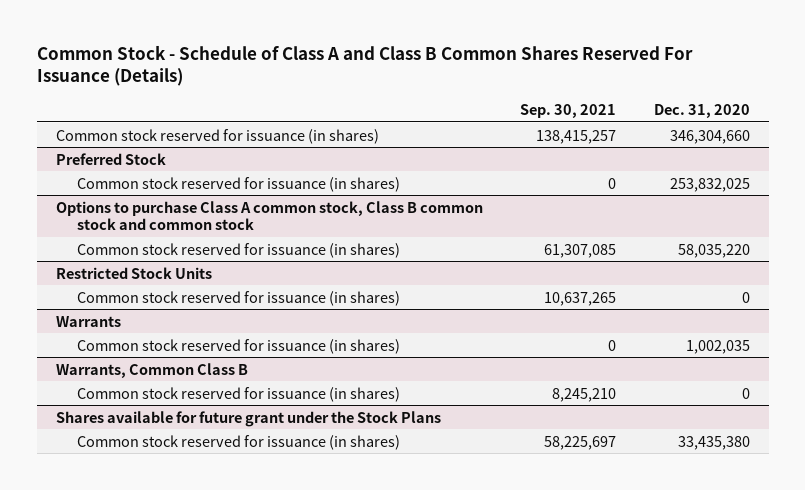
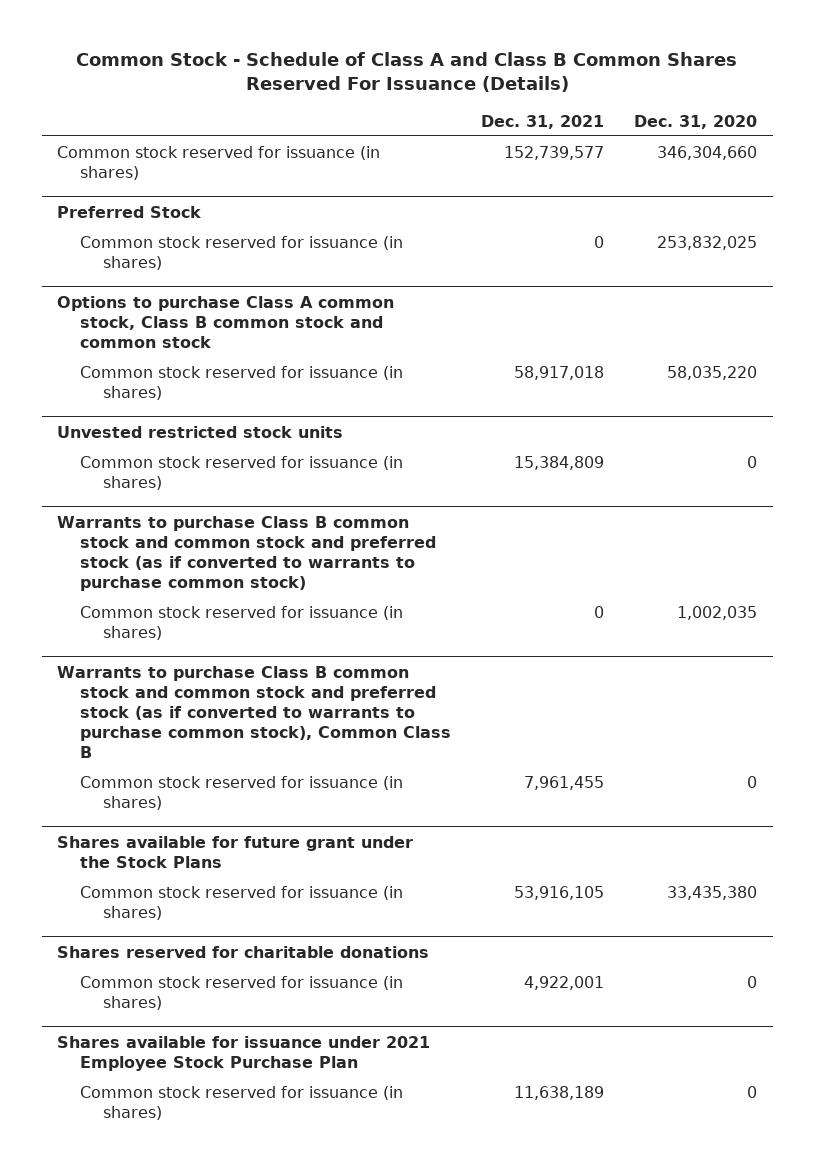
[520,103,617,118] Sep. 30, 2021 -> none
none -> [481,114,605,129] Dec. 31, 2021
[55,266,212,279] Restricted Stock Units -> [57,425,344,438] Unvested restricted stock units
[55,315,121,327] Warrants -> [57,515,437,591] Warrants to purchase Class B common stock and common stock and preferred stock (as if converted to warrants to purchase common stock)
[55,362,248,378] Warrants, Common Class B -> none
none -> [57,665,452,758] Warrants to purchase Class B common stock and common stock and preferred stock (as if converted to warrants to purchase common stock), Common Class B
none -> [57,945,430,958] Shares reserved for charitable donations
none -> [80,975,404,1010] Common stock reserved for issuance (in shares)
none -> [57,1035,431,1071] Shares available for issuance under 2021 Employee Stock Purchase Plan
none -> [80,1085,404,1120] Common stock reserved for issuance (in shares)

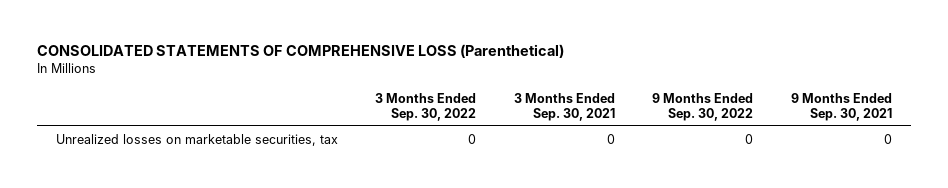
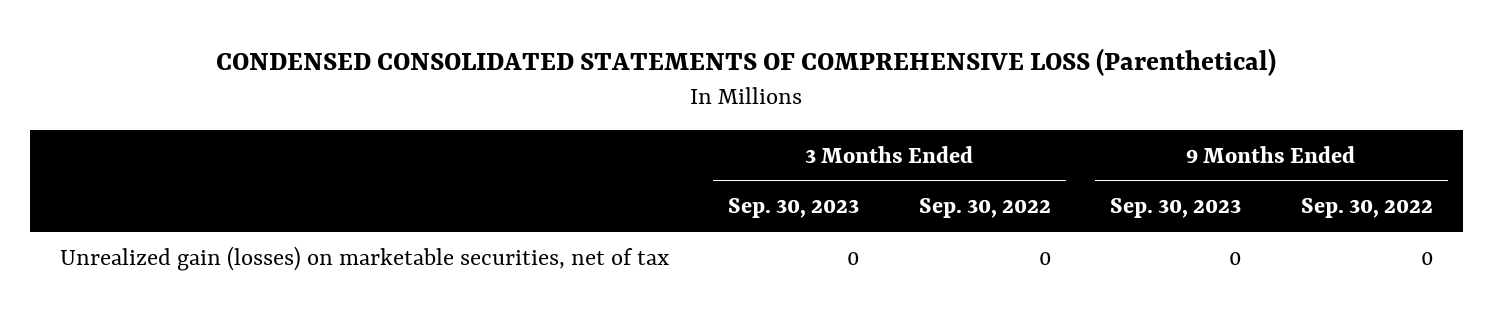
[36,44,564,59] CONSOLIDATED STATEMENTS OF COMPREHENSIVE LOSS (Parenthetical) -> [216,47,1277,76] CONDENSED CONSOLIDATED STATEMENTS OF COMPREHENSIVE LOSS (Parenthetical)
[513,92,615,122] 3 Months Ended Sep. 30, 2021 -> none
[790,92,892,122] 9 Months Ended Sep. 30, 2021 -> none
none -> [728,198,860,219] Sep. 30, 2023
none -> [1110,198,1242,219] Sep. 30, 2023
[55,133,338,146] Unrealized losses on marketable securities, tax -> [59,245,669,271] Unrealized gain (losses) on marketable securities, net of tax

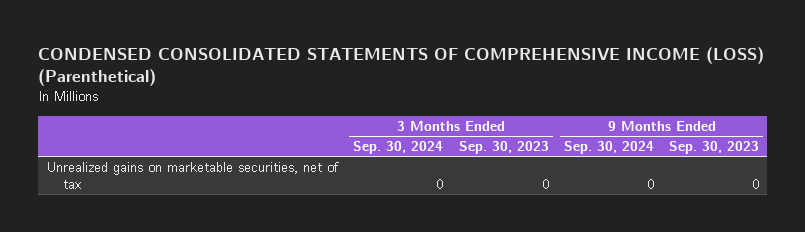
[216,47,1277,76] CONDENSED CONSOLIDATED STATEMENTS OF COMPREHENSIVE LOSS (Parenthetical) -> [38,47,765,87] CONDENSED CONSOLIDATED STATEMENTS OF COMPREHENSIVE INCOME (LOSS) (Parenthetical)
[918,198,1051,219] Sep. 30, 2022 -> none
[1300,198,1433,219] Sep. 30, 2022 -> none
none -> [353,141,444,155] Sep. 30, 2024
none -> [564,141,655,155] Sep. 30, 2024
[59,245,669,271] Unrealized gain (losses) on marketable securities, net of tax -> [45,162,339,190] Unrealized gains on marketable securities, net of tax

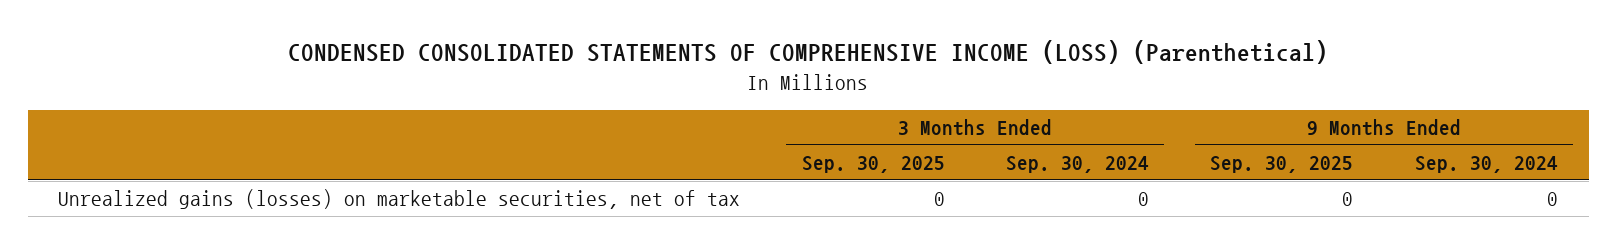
[458,141,549,155] Sep. 30, 2023 -> none
[669,141,760,155] Sep. 30, 2023 -> none
none -> [801,156,945,174] Sep. 30, 2025
none -> [1210,156,1354,174] Sep. 30, 2025
[45,162,339,190] Unrealized gains on marketable securities, net of tax -> [58,189,741,210] Unrealized gains (losses) on marketable securities, net of tax

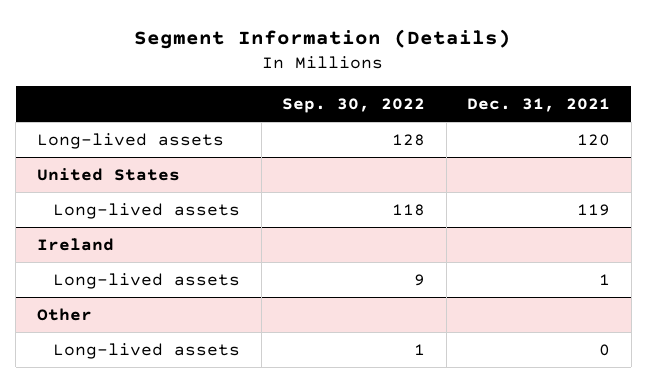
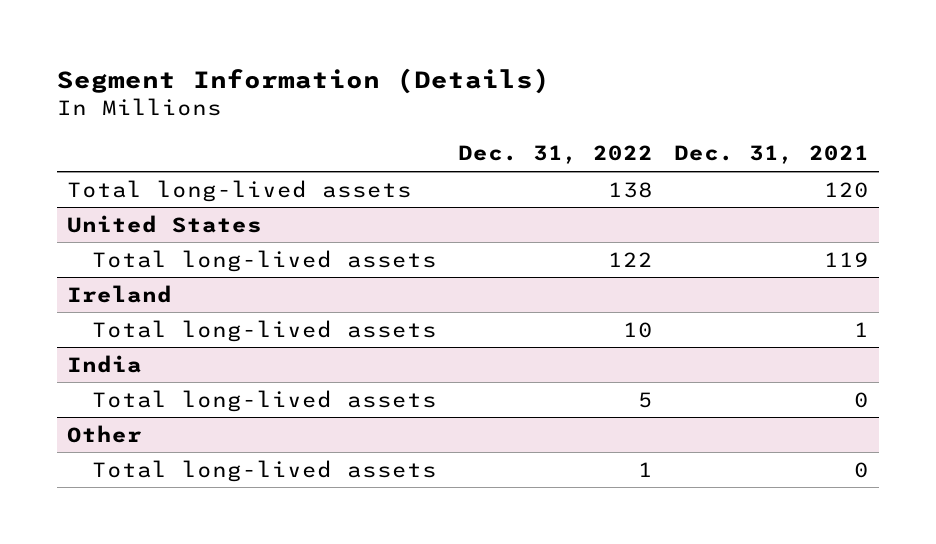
[282,98,426,114] Sep. 30, 2022 -> none
none -> [457,145,653,165] Dec. 31, 2022
[36,132,224,149] Long-lived assets -> [67,179,413,202] Total long-lived assets
[53,202,241,219] Long-lived assets -> [91,249,437,272] Total long-lived assets
[53,272,241,289] Long-lived assets -> [91,319,437,342] Total long-lived assets
none -> [67,354,143,373] India
none -> [91,389,437,412] Total long-lived assets
[53,342,241,359] Long-lived assets -> [91,459,437,482] Total long-lived assets

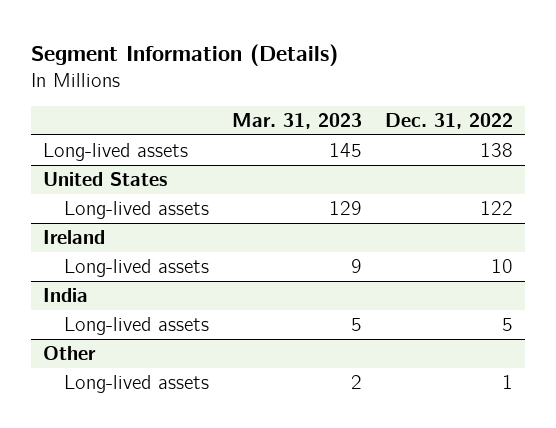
[673,145,869,165] Dec. 31, 2021 -> none
none -> [232,113,363,130] Mar. 31, 2023
[67,179,413,202] Total long-lived assets -> [42,142,188,161] Long-lived assets
[91,249,437,272] Total long-lived assets -> [64,200,210,219] Long-lived assets
[91,319,437,342] Total long-lived assets -> [64,258,210,277] Long-lived assets
[91,389,437,412] Total long-lived assets -> [64,316,210,335] Long-lived assets
[91,459,437,482] Total long-lived assets -> [64,374,210,393] Long-lived assets

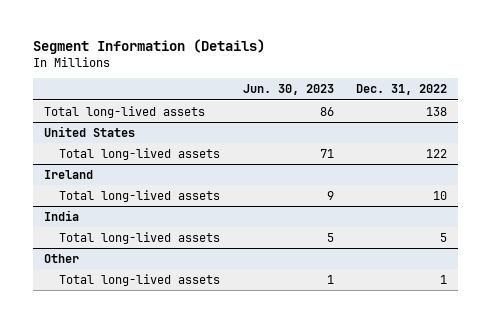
[232,113,363,130] Mar. 31, 2023 -> none
none -> [242,84,334,96] Jun. 30, 2023
[42,142,188,161] Long-lived assets -> [43,105,205,118] Total long-lived assets
[64,200,210,219] Long-lived assets -> [59,147,221,160] Total long-lived assets
[64,258,210,277] Long-lived assets -> [59,189,221,202] Total long-lived assets
[64,316,210,335] Long-lived assets -> [59,231,221,244] Total long-lived assets
[64,374,210,393] Long-lived assets -> [59,273,221,286] Total long-lived assets

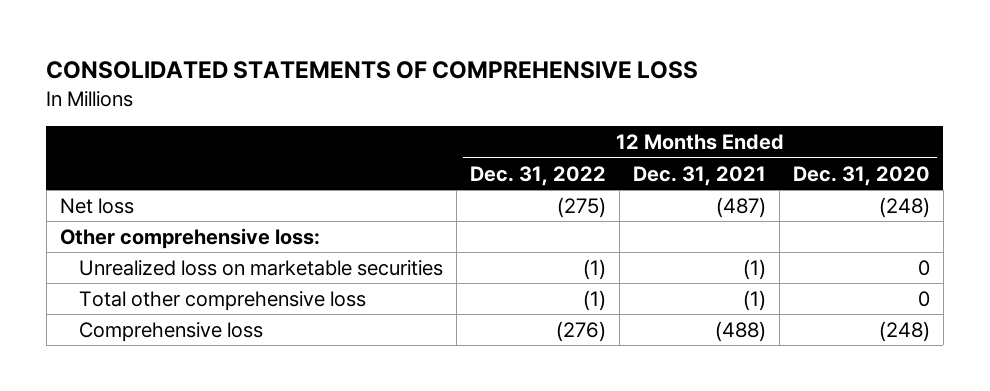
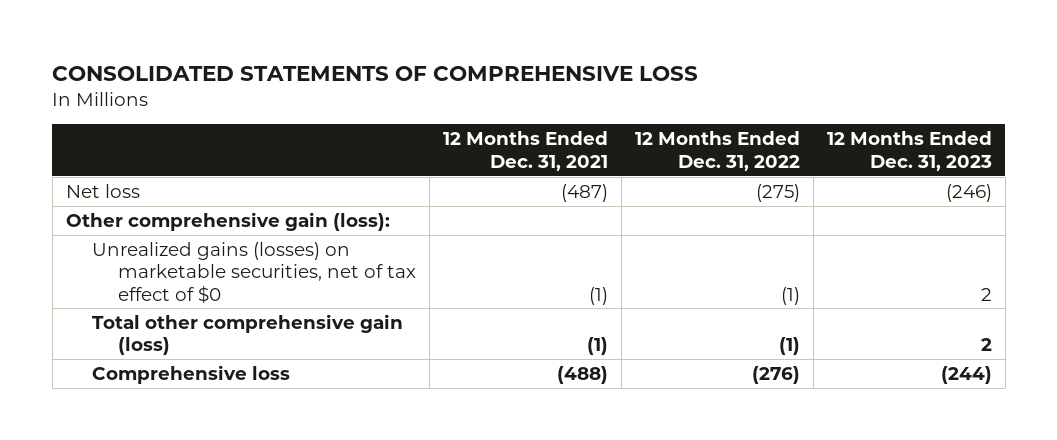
[792,165,930,186] Dec. 31, 2020 -> none
none -> [826,131,992,171] 12 Months Ended Dec. 31, 2023
[59,228,320,250] Other comprehensive loss: -> [65,211,390,231] Other comprehensive gain (loss):
[79,260,444,277] Unrealized loss on marketable securities -> [91,241,417,303] Unrealized gains (losses) on marketable securities, net of tax effect of $0
[79,291,367,312] Total other comprehensive loss -> [91,313,403,356] Total other comprehensive gain (loss)

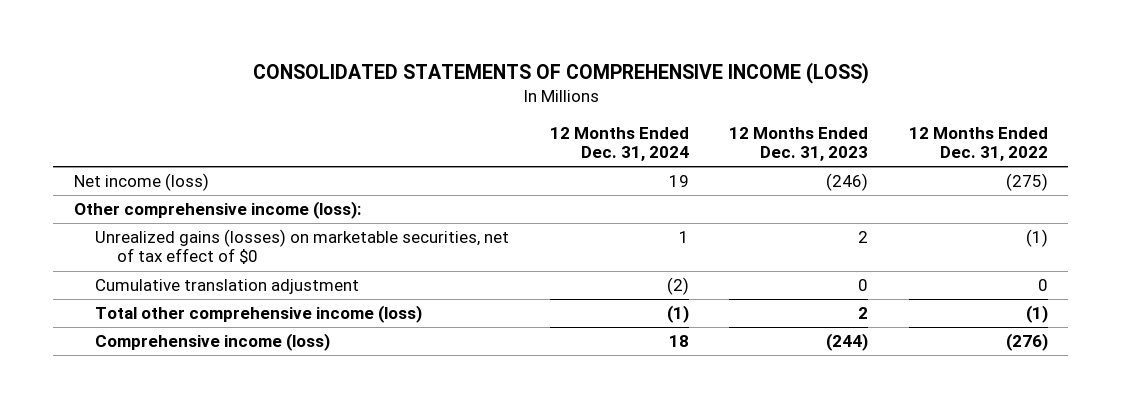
[52,66,699,82] CONSOLIDATED STATEMENTS OF COMPREHENSIVE LOSS -> [252,62,869,85] CONSOLIDATED STATEMENTS OF COMPREHENSIVE INCOME (LOSS)
[442,131,608,171] 12 Months Ended Dec. 31, 2021 -> none
none -> [549,126,689,162] 12 Months Ended Dec. 31, 2024
[65,183,140,198] Net loss -> [73,173,209,192] Net income (loss)
[65,211,390,231] Other comprehensive gain (loss): -> [73,201,361,220] Other comprehensive income (loss):
none -> [95,279,360,295] Cumulative translation adjustment
[91,313,403,356] Total other comprehensive gain (loss) -> [95,305,423,324] Total other comprehensive income (loss)
[91,364,290,384] Comprehensive loss -> [95,333,331,352] Comprehensive income (loss)

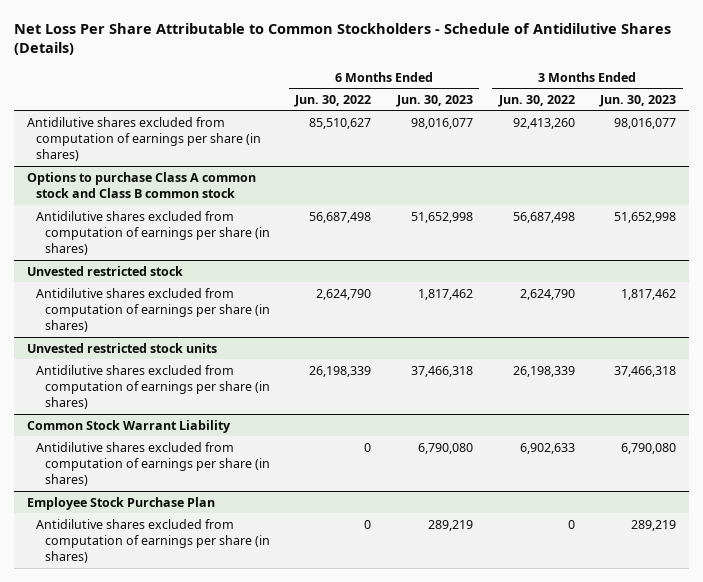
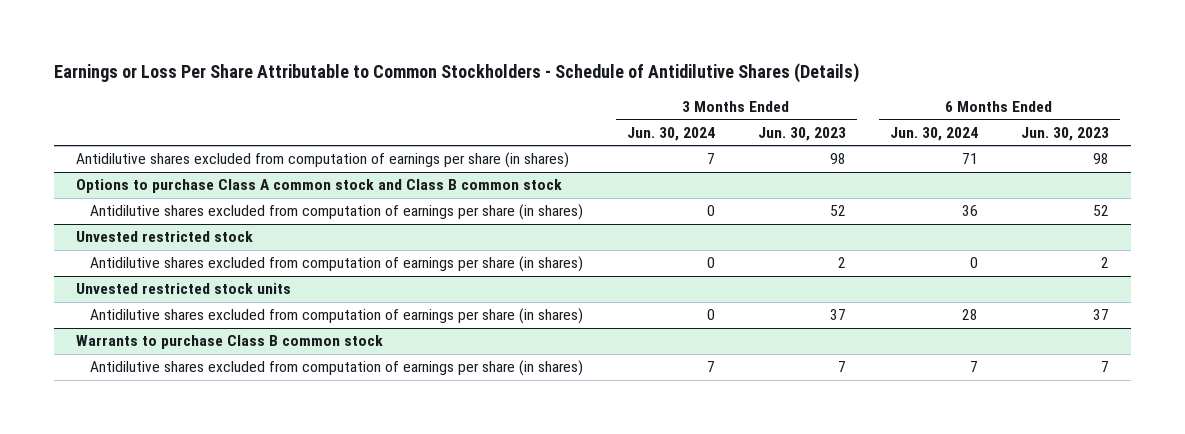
[13,22,671,56] Net Loss Per Share Attributable to Common Stockholders - Schedule of Antidilutive Shares (Details) -> [53,63,859,84] Earnings or Loss Per Share Attributable to Common Stockholders - Schedule of Antidilutive Shares (Details)
[294,94,372,107] Jun. 30, 2022 -> none
[497,94,575,107] Jun. 30, 2022 -> none
none -> [626,126,715,141] Jun. 30, 2024
none -> [889,126,978,141] Jun. 30, 2024
[410,117,473,129] 98,016,077 -> [1093,153,1110,165] 98
[614,117,677,129] 98,016,077 -> [830,153,847,165] 98
[410,211,473,223] 51,652,998 -> [1093,205,1110,217] 52
[614,211,677,223] 51,652,998 -> [830,205,847,217] 52
[417,288,473,300] 1,817,462 -> [1101,257,1110,269] 2
[621,288,677,300] 1,817,462 -> [838,257,847,269] 2
[26,496,215,510] Employee Stock Purchase Plan -> none
[35,518,270,564] Antidilutive shares excluded from computation of earnings per share (in shares) -> none
[410,365,473,377] 37,466,318 -> [1093,309,1110,321] 37
[614,365,677,377] 37,466,318 -> [830,309,847,321] 37
[26,419,231,433] Common Stock Warrant Liability -> [75,335,383,350] Warrants to purchase Class B common stock
[417,442,473,454] 6,790,080 -> [1101,361,1110,373] 7
[621,442,677,454] 6,790,080 -> [838,361,847,373] 7

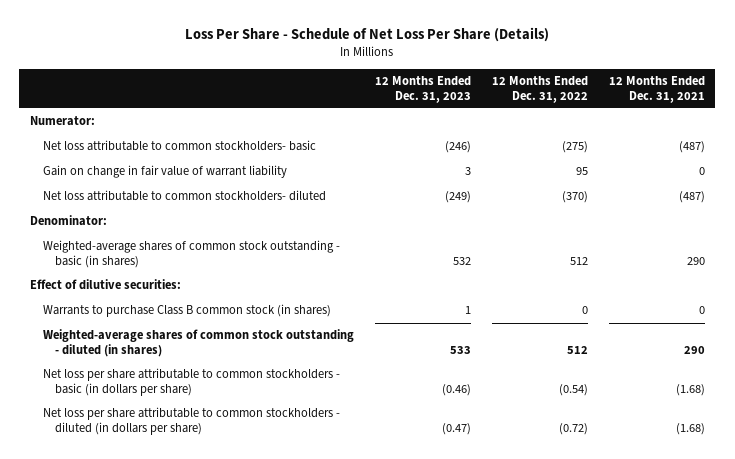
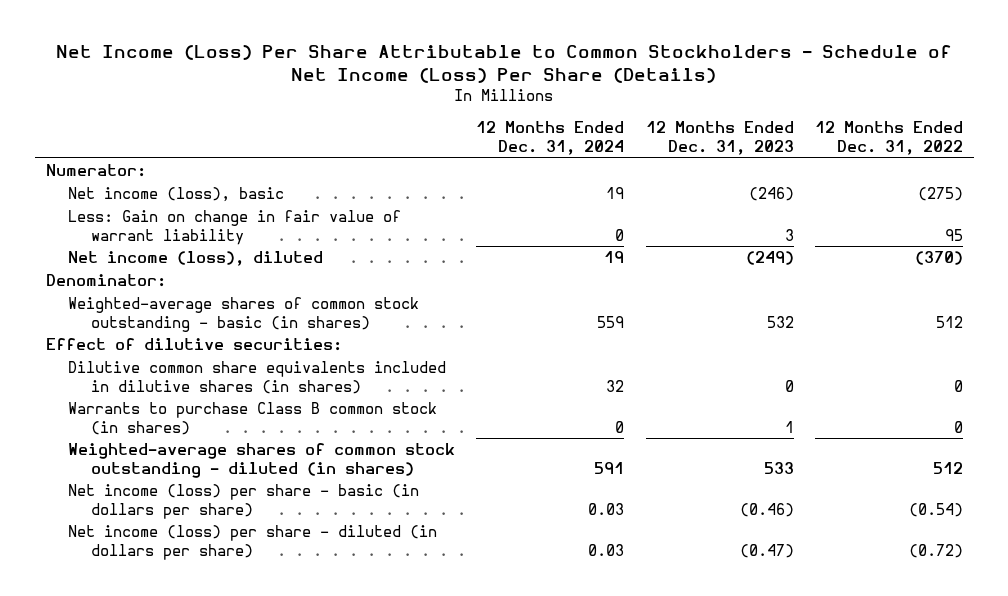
[185,27,550,43] Loss Per Share - Schedule of Net Loss Per Share (Details) -> [56,45,953,84] Net Income (Loss) Per Share Attributable to Common Stockholders - Schedule of Net Income (Loss) Per Share (Details)
[608,76,705,103] 12 Months Ended Dec. 31, 2021 -> none
none -> [476,121,625,156] 12 Months Ended Dec. 31, 2024
[42,140,316,152] Net loss attributable to common stockholders- basic -> [68,187,285,203] Net income (loss), basic
[42,165,287,179] Gain on change in fair value of warrant liability -> [68,210,402,245] Less: Gain on change in fair value of warrant liability
[42,190,326,202] Net loss attributable to common stockholders- diluted -> [68,251,324,267] Net income (loss), diluted
none -> [68,361,447,394] Dilutive common share equivalents included in dilutive shares (in shares)
[42,368,340,397] Net loss per share attributable to common stockholders - basic (in dollars per share) -> [68,484,420,519] Net income (loss) per share - basic (in dollars per share)
[42,407,340,436] Net loss per share attributable to common stockholders - diluted (in dollars per share) -> [68,525,438,560] Net income (loss) per share - diluted (in dollars per share)

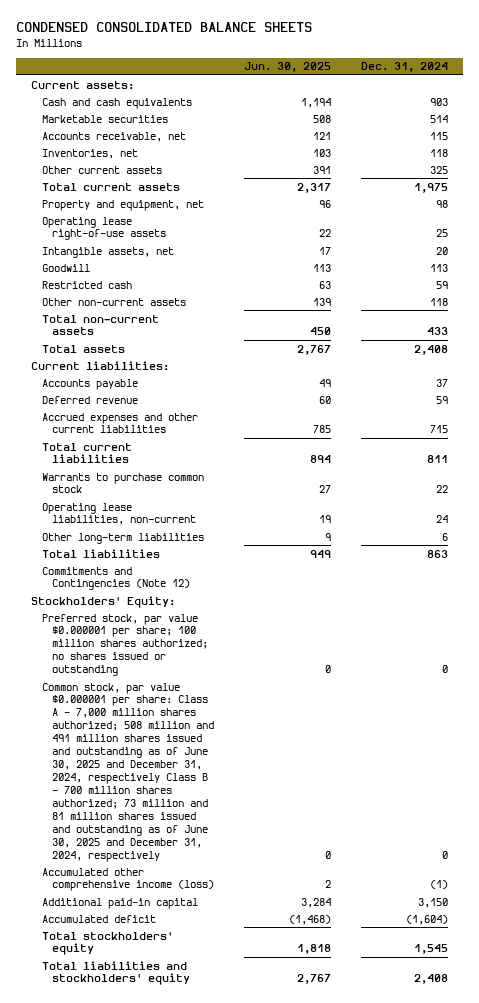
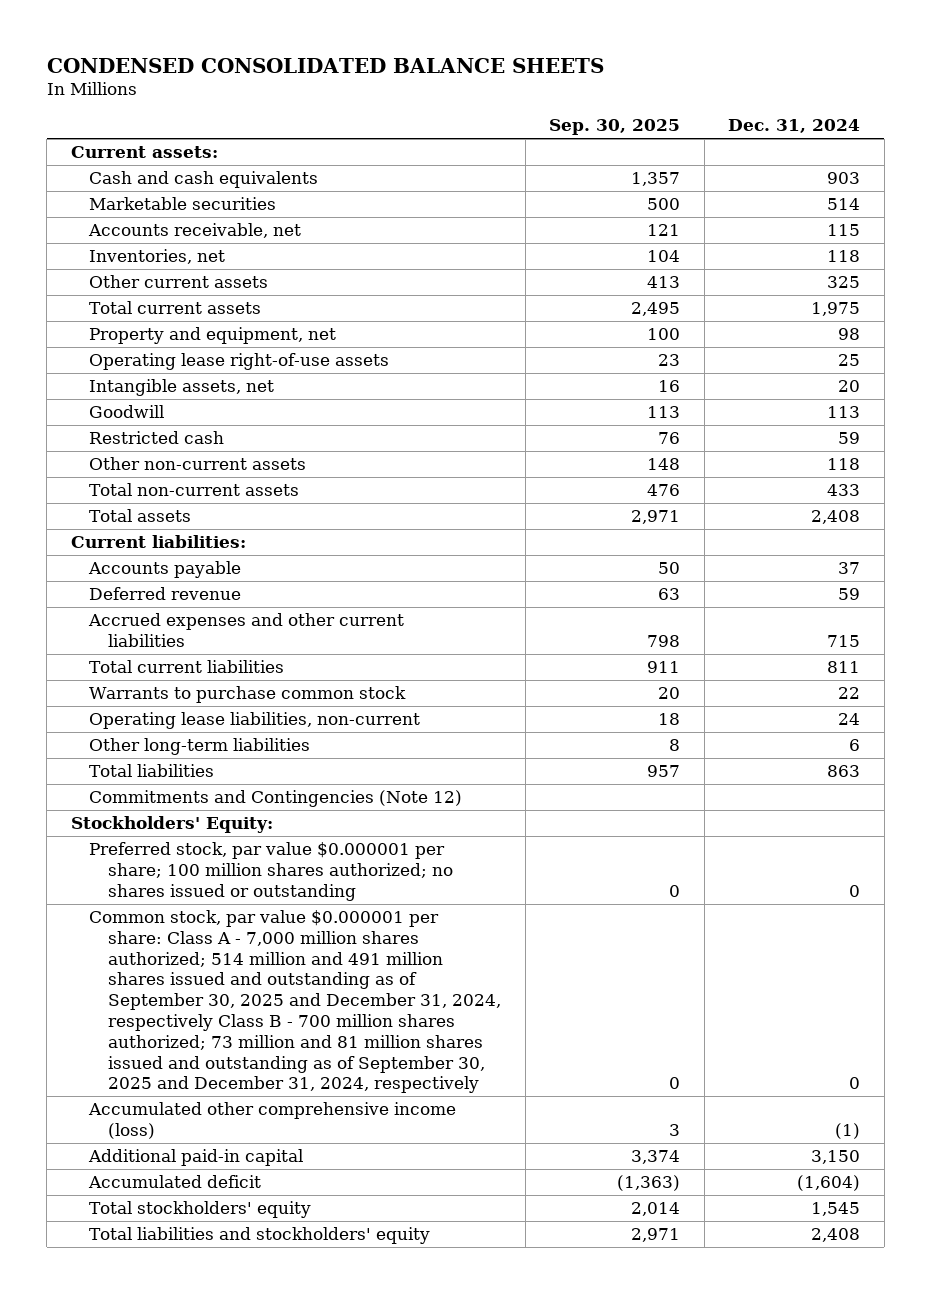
[244,62,332,73] Jun. 30, 2025 -> none
none -> [549,119,681,136] Sep. 30, 2025
[41,682,215,862] Common stock, par value $0.000001 per share: Class A - 7,000 million shares authorized; 508 million and 491 million shares issued and outstanding as of June 30, 2025 and December 31, 2024, respectively Class B - 700 million shares authorized; 73 million and 81 million shares issued and outstanding as of June 30, 2025 and December 31, 2024, respectively -> [89,910,501,1094] Common stock, par value $0.000001 per share: Class A - 7,000 million shares authorized; 514 million and 491 million shares issued and outstanding as of September 30, 2025 and December 31, 2024, respectively Class B - 700 million shares authorized; 73 million and 81 million shares issued and outstanding as of September 30, 2025 and December 31, 2024, respectively

